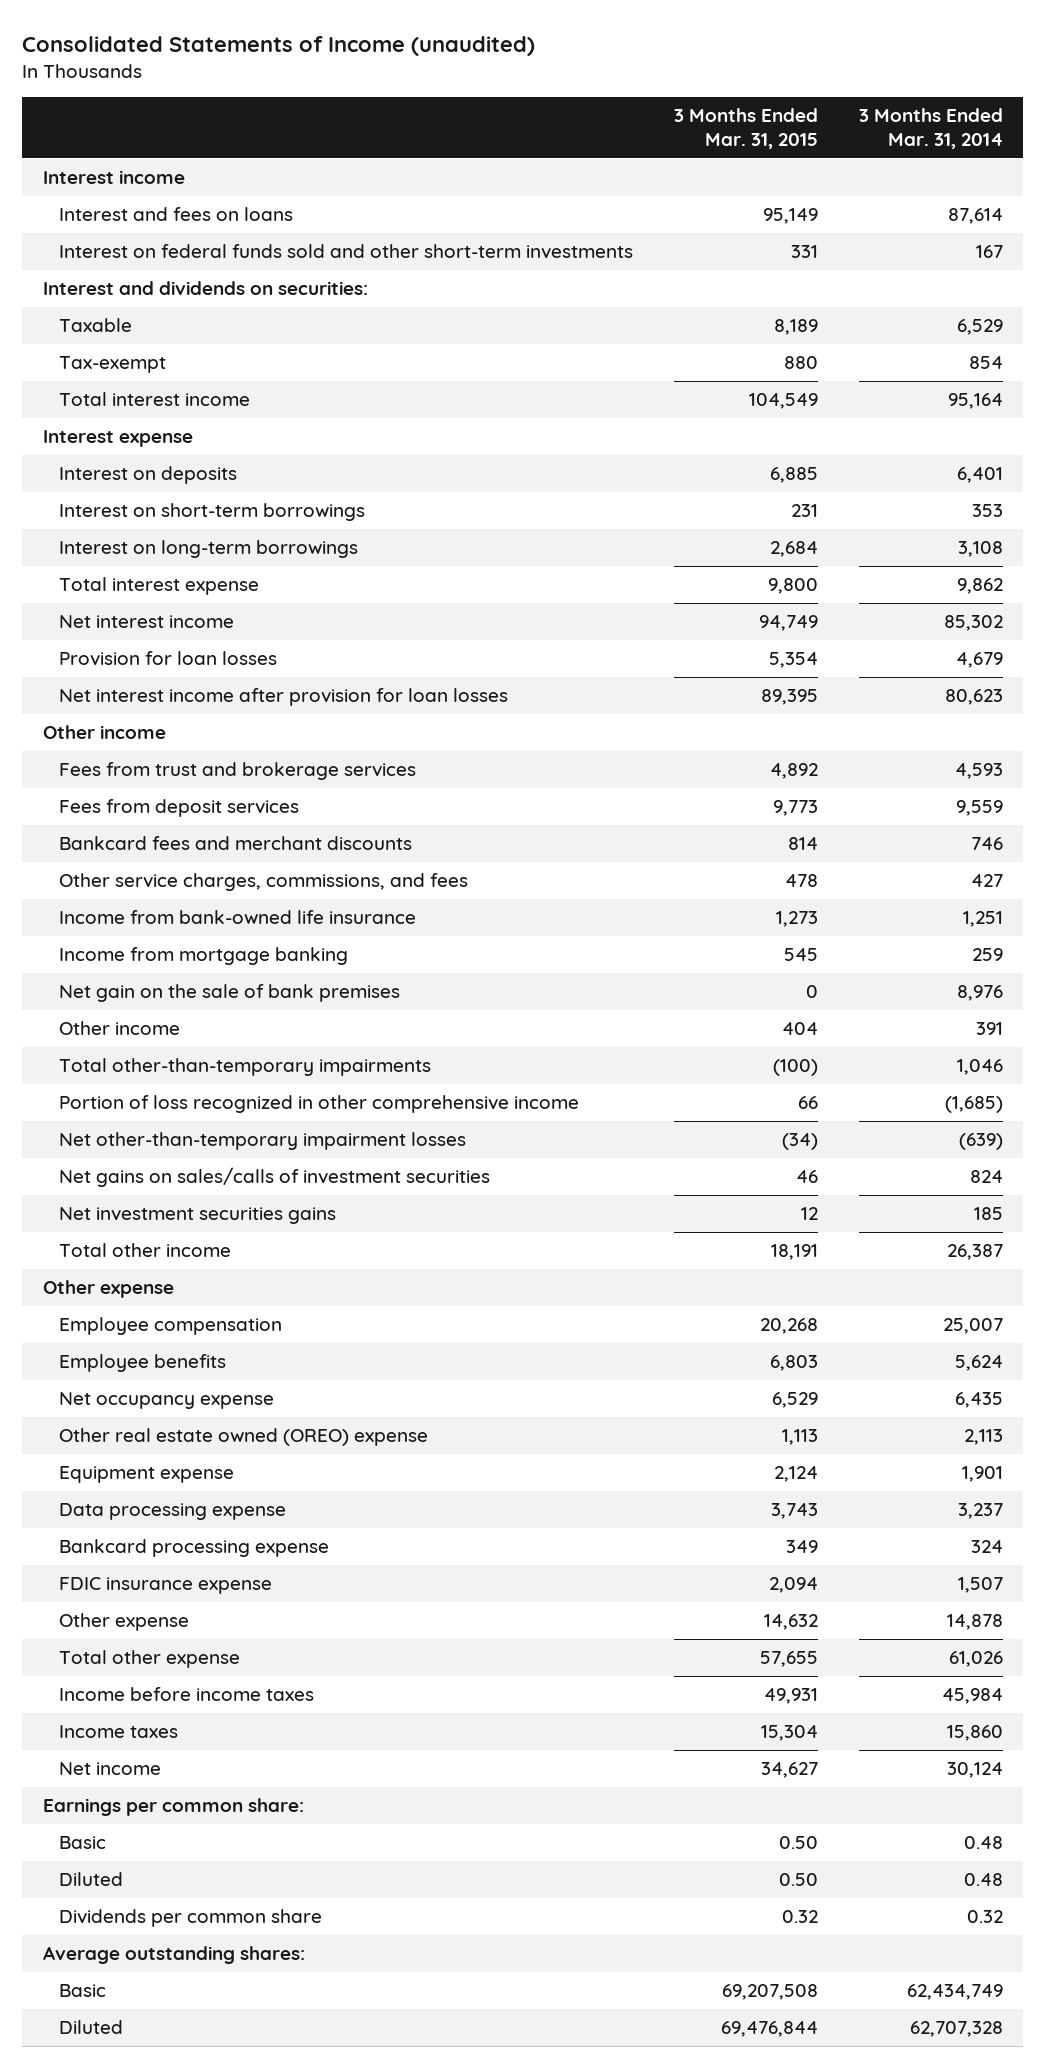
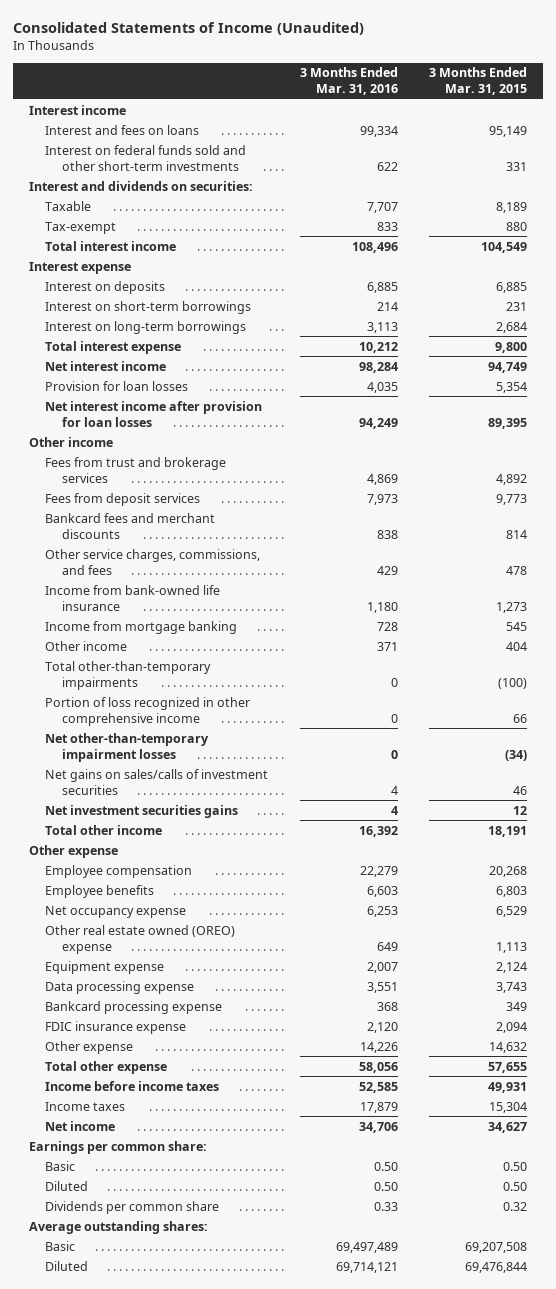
[22,35,536,56] Consolidated Statements of Income (unaudited) -> [13,21,365,35] Consolidated Statements of Income (Unaudited)
[859,108,1004,149] 3 Months Ended Mar. 31, 2014 -> none
none -> [299,67,398,96] 3 Months Ended Mar. 31, 2016
[59,984,401,1003] Net gain on the sale of bank premises -> none

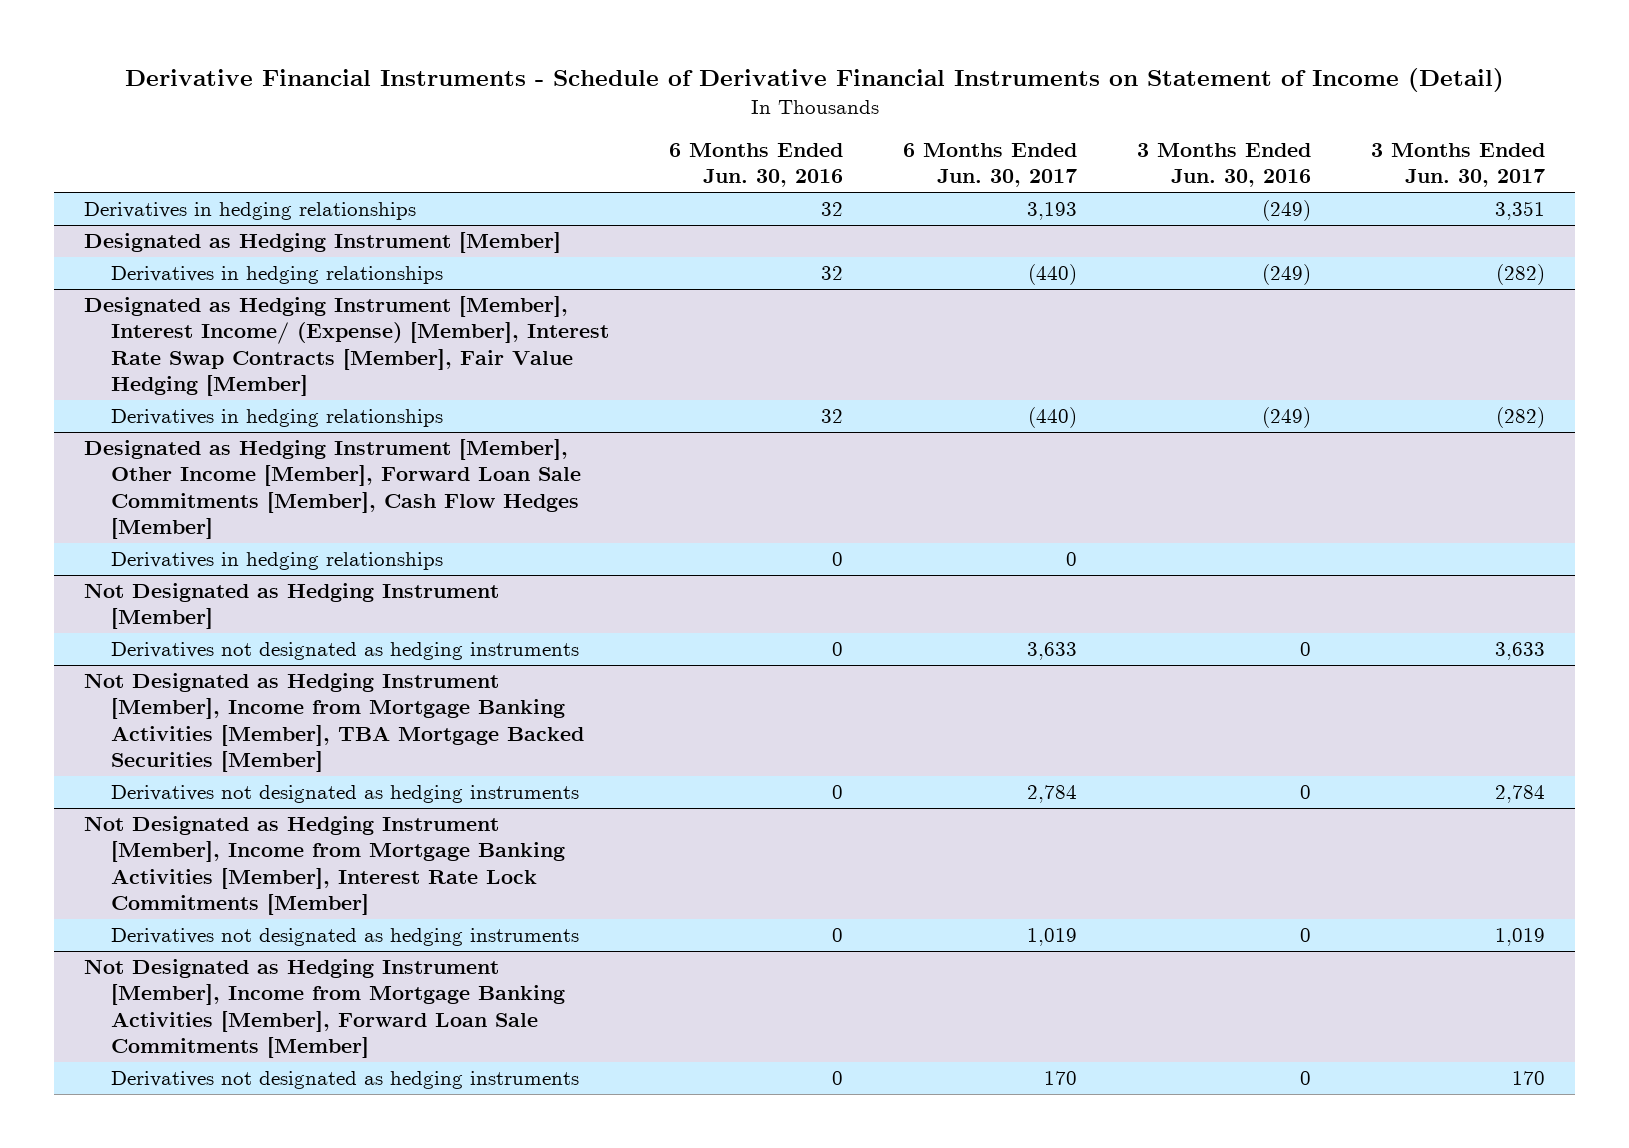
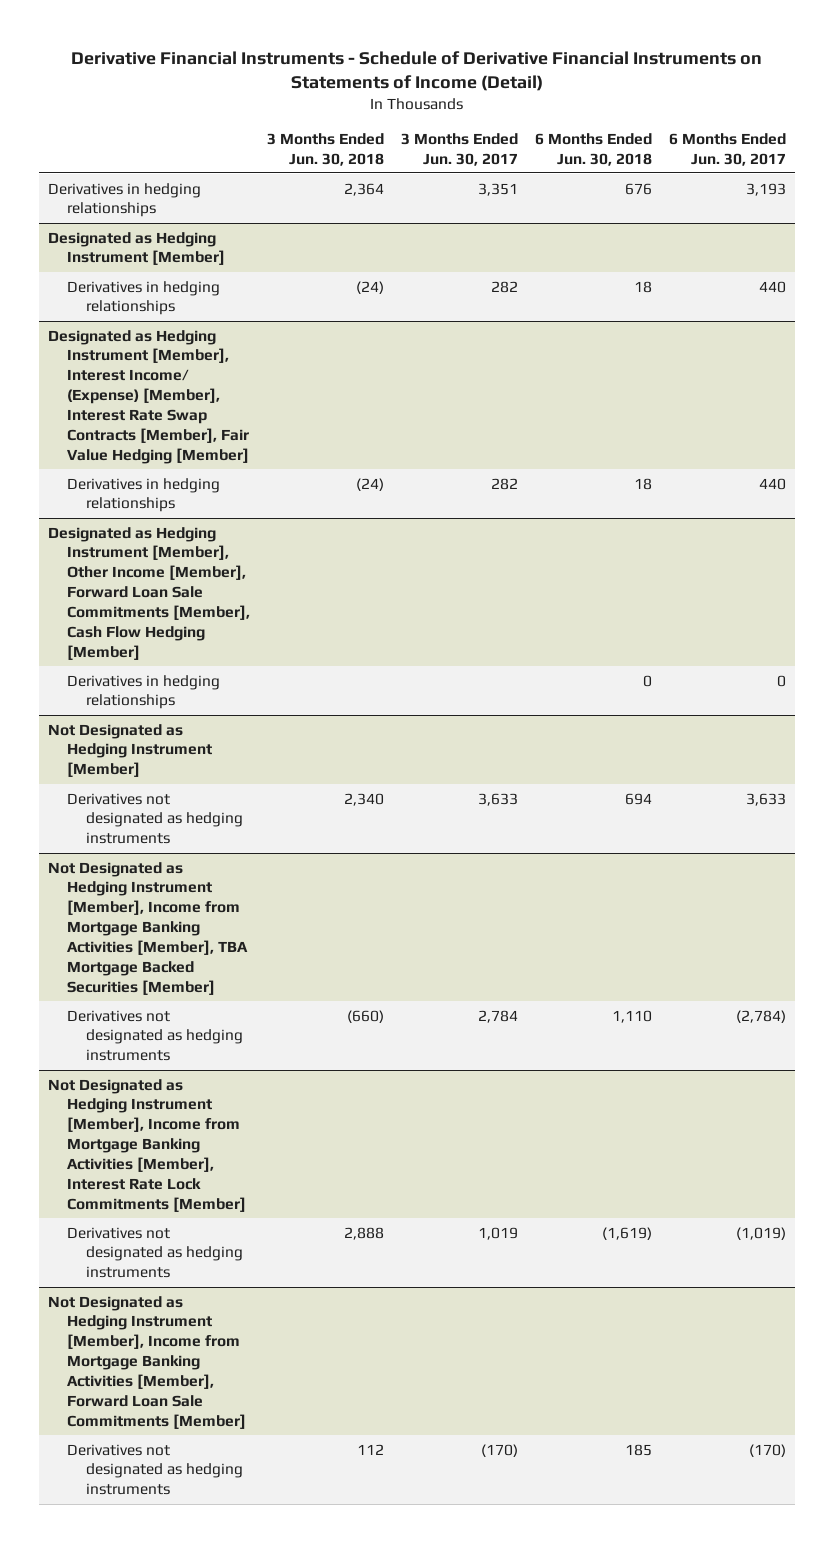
[124,68,1504,93] Derivative Financial Instruments - Schedule of Derivative Financial Instruments on Statement of Income (Detail) -> [71,50,763,91] Derivative Financial Instruments - Schedule of Derivative Financial Instruments on Statements of Income (Detail)
[668,142,843,188] 6 Months Ended Jun. 30, 2016 -> none
[1136,142,1311,188] 3 Months Ended Jun. 30, 2016 -> none
none -> [267,132,385,166] 3 Months Ended Jun. 30, 2018
none -> [535,132,653,166] 6 Months Ended Jun. 30, 2018
[1027,263,1077,285] (440) -> [759,280,787,293] 440
[1496,263,1546,285] (282) -> [491,280,519,293] 282
[1027,406,1077,428] (440) -> [759,477,787,490] 440
[1496,406,1546,428] (282) -> [491,477,519,490] 282
[84,438,581,540] Designated as Hedging Instrument [Member], Other Income [Member], Forward Loan Sale Commitments [Member], Cash Flow Hedges [Member] -> [47,526,251,660] Designated as Hedging Instrument [Member], Other Income [Member], Forward Loan Sale Commitments [Member], Cash Flow Hedging [Member]
[1026,784,1077,803] 2,784 -> [736,1009,787,1023] (2,784)
[1026,927,1077,946] 1,019 -> [736,1226,787,1240] (1,019)
[1043,1070,1077,1085] 170 -> [749,1443,787,1457] (170)
[1512,1070,1546,1085] 170 -> [481,1443,519,1457] (170)

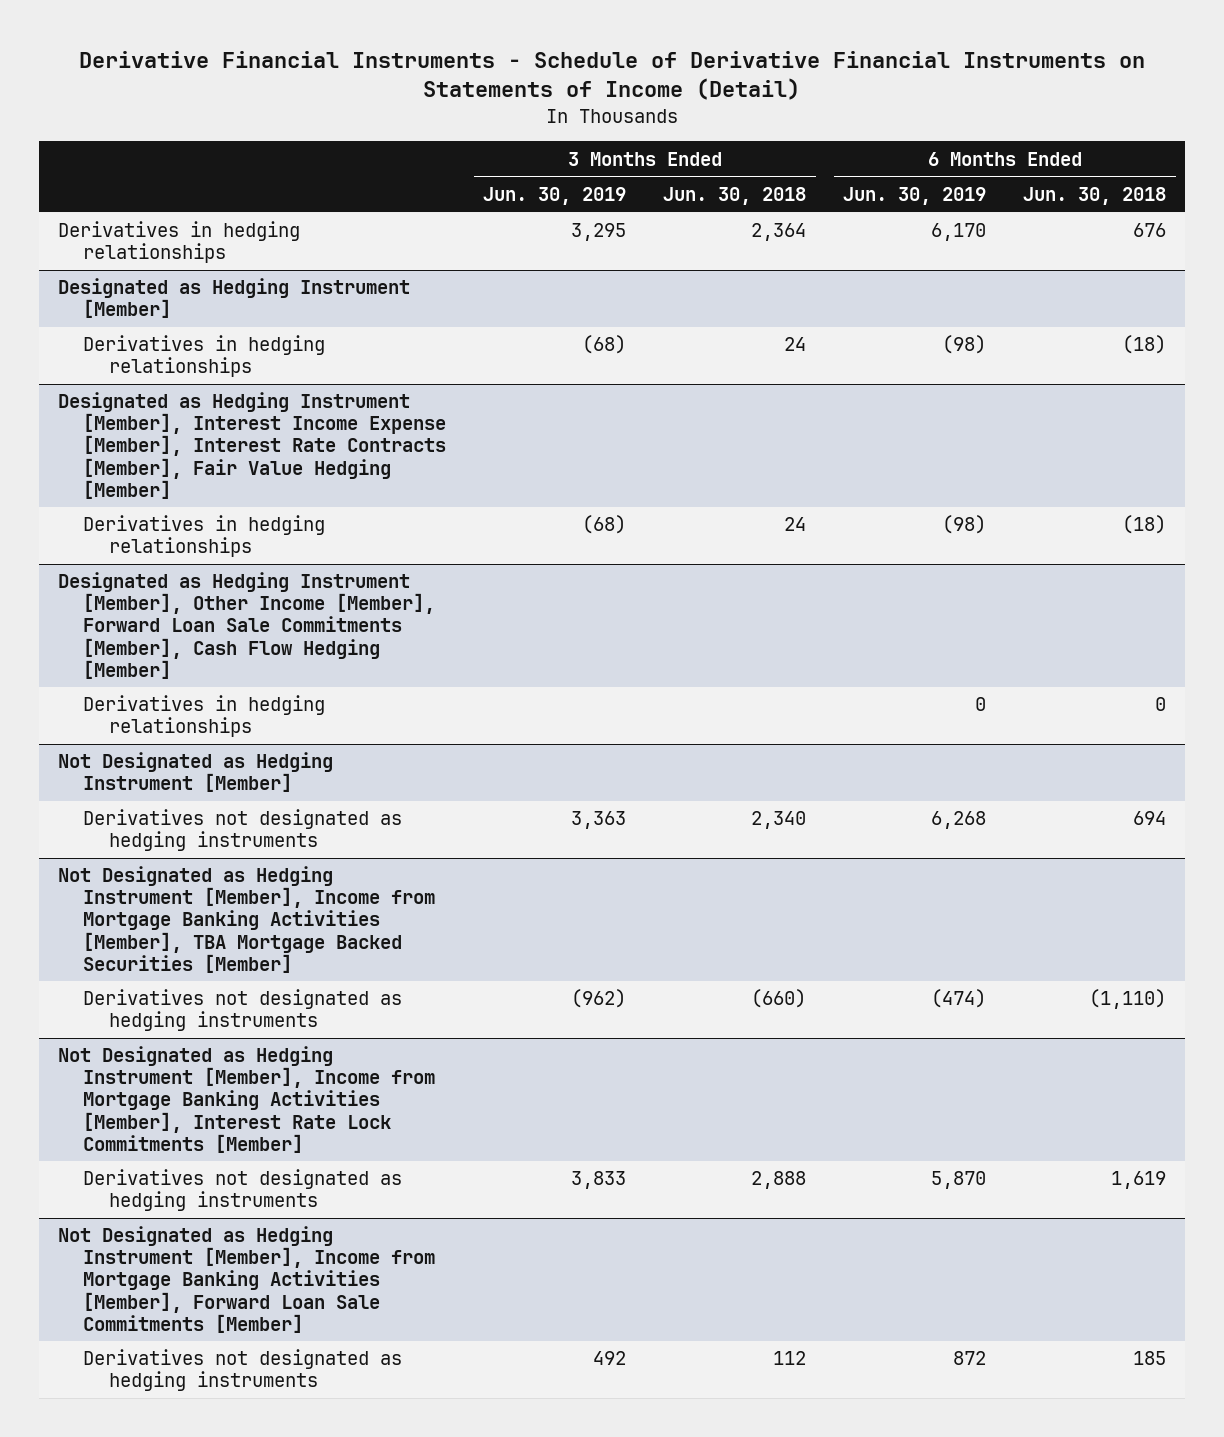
[401,132,519,166] 3 Months Ended Jun. 30, 2017 -> none
[669,132,787,166] 6 Months Ended Jun. 30, 2017 -> none
none -> [483,187,627,206] Jun. 30, 2019
none -> [843,187,987,206] Jun. 30, 2019
[356,280,385,294] (24) -> [784,337,807,352] 24
[634,280,653,293] 18 -> [1122,335,1167,355] (18)
[47,329,250,464] Designated as Hedging Instrument [Member], Interest Income/ (Expense) [Member], Interest Rate Swap Contracts [Member], Fair Value Hedging [Member] -> [57,392,447,499] Designated as Hedging Instrument [Member], Interest Income Expense [Member], Interest Rate Contracts [Member], Fair Value Hedging [Member]
[356,477,385,491] (24) -> [784,517,807,532] 24
[634,477,653,490] 18 -> [1122,515,1167,535] (18)
[612,1009,653,1023] 1,110 -> [1089,989,1167,1010] (1,110)
[602,1226,653,1240] (1,619) -> [1111,1171,1167,1190] 1,619

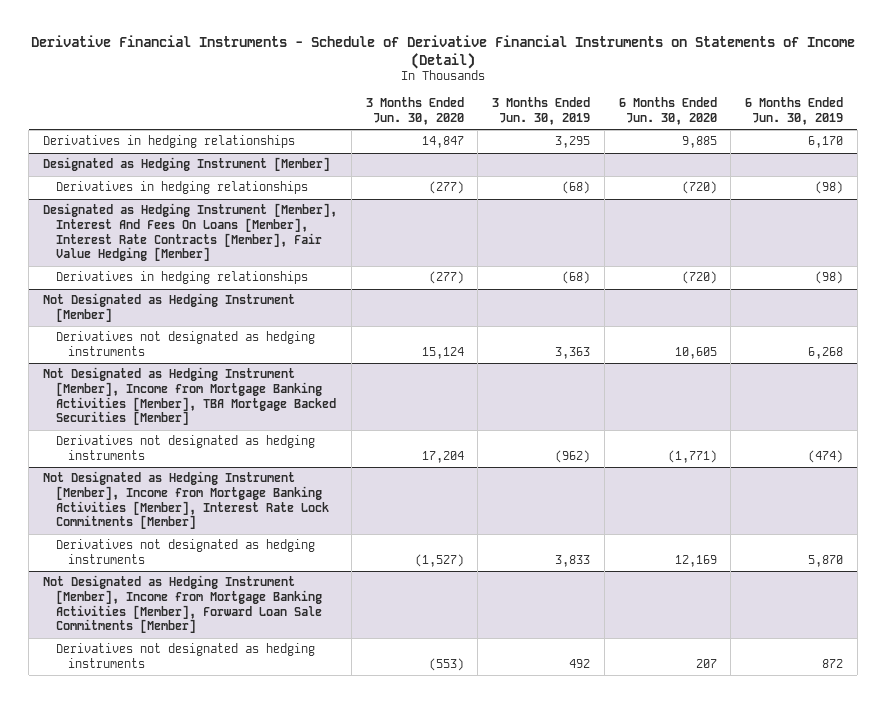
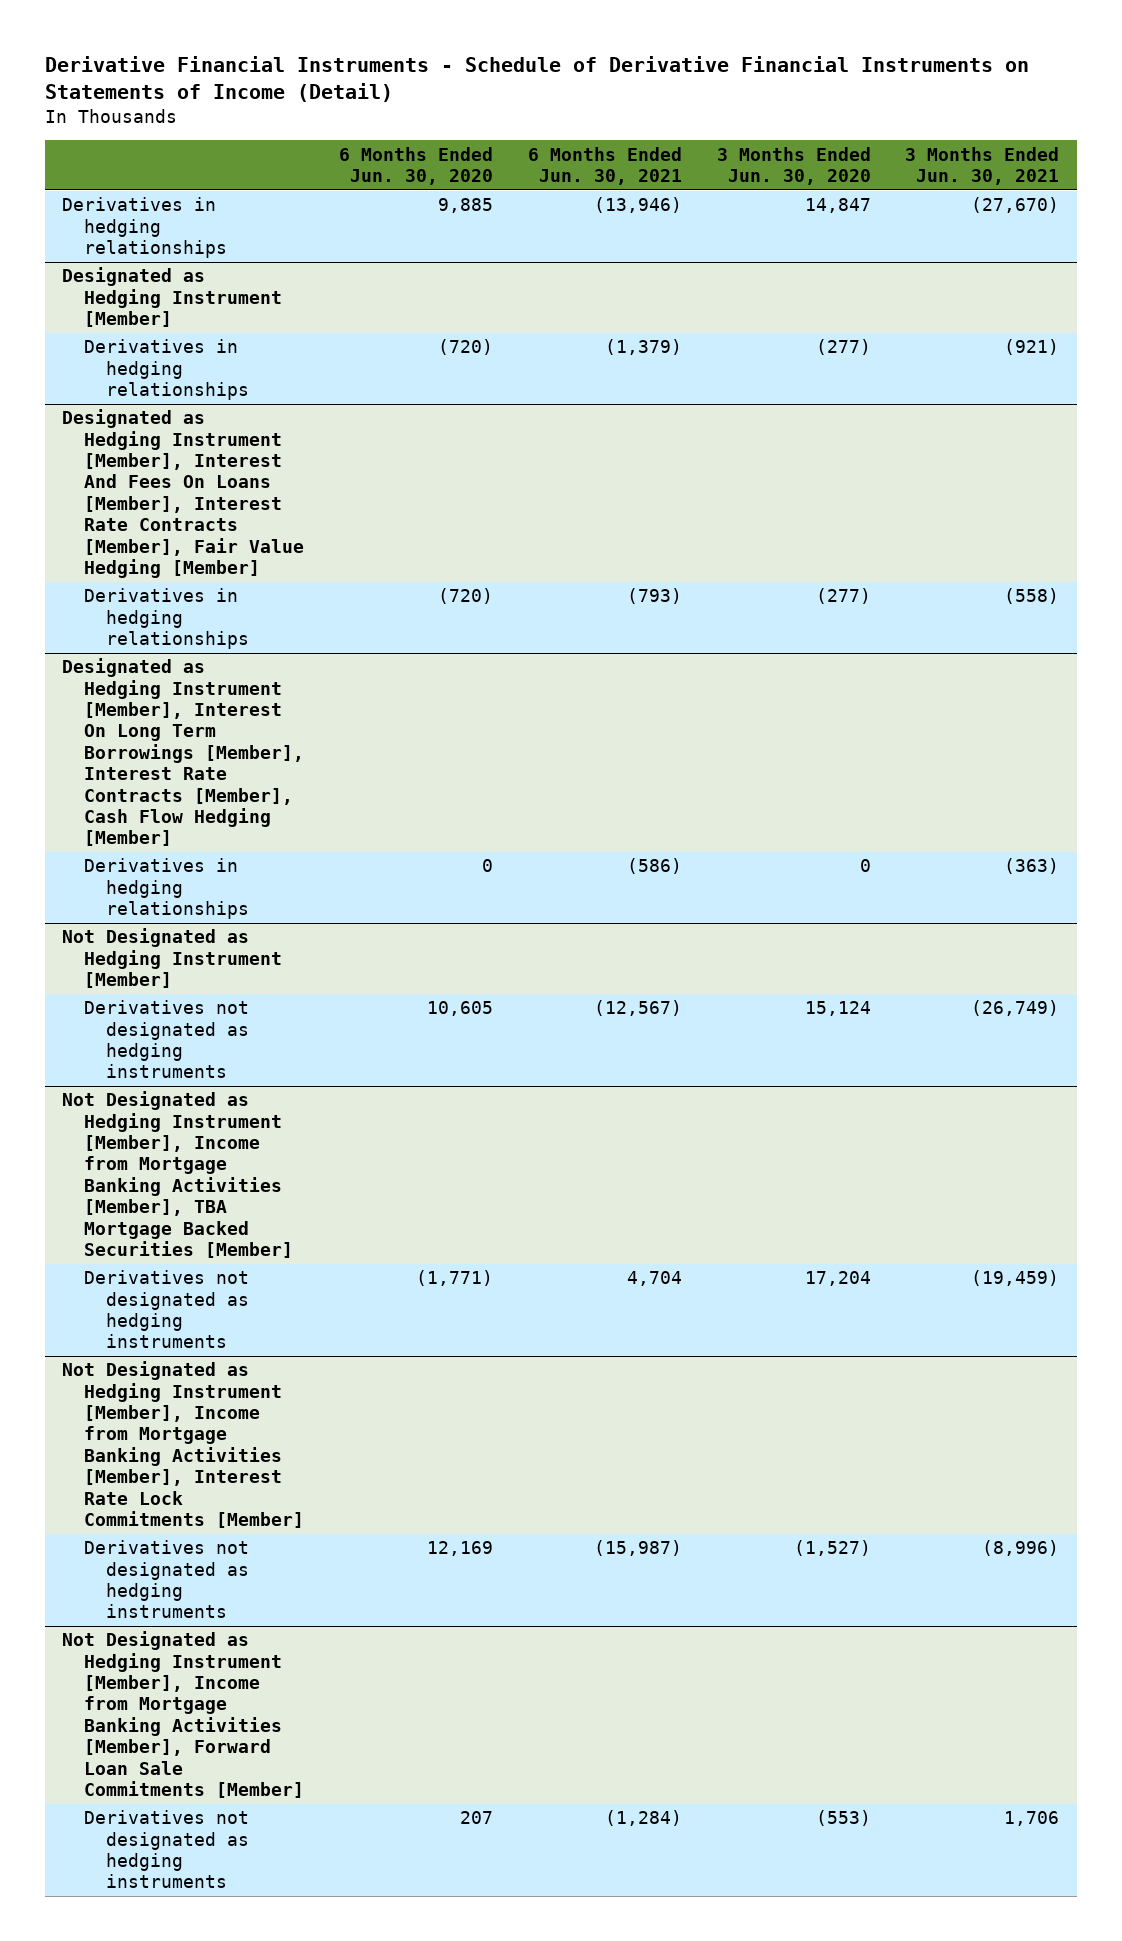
[492,97,591,125] 3 Months Ended Jun. 30, 2019 -> none
[745,97,844,125] 6 Months Ended Jun. 30, 2019 -> none
none -> [527,146,682,186] 6 Months Ended Jun. 30, 2021
none -> [905,146,1060,186] 3 Months Ended Jun. 30, 2021
none -> [62,658,305,847] Designated as Hedging Instrument [Member], Interest On Long Term Borrowings [Member], Interest Rate Contracts [Member], Cash Flow Hedging [Member]
none -> [84,858,250,920] Derivatives in hedging relationships

